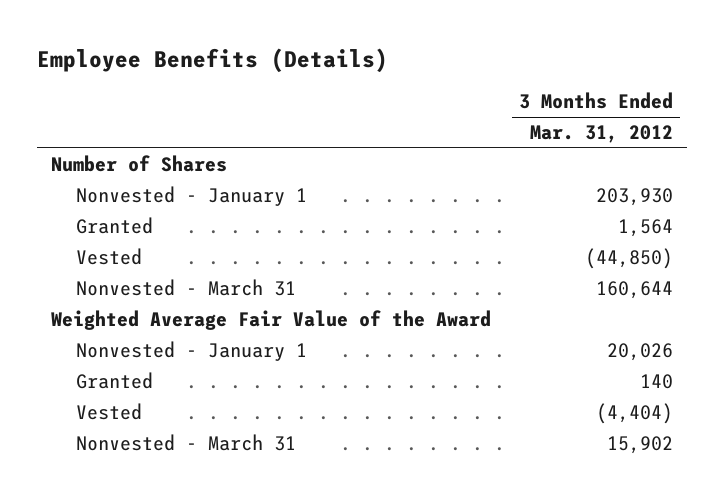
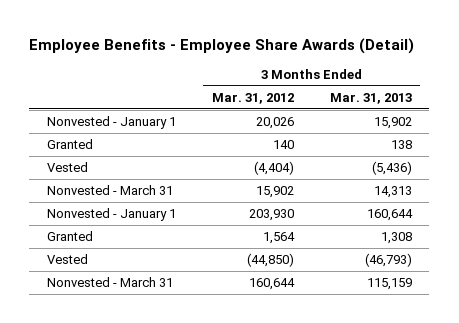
[36,47,388,73] Employee Benefits (Details) -> [29,37,415,54] Employee Benefits - Employee Share Awards (Detail)
none -> [329,92,412,104] Mar. 31, 2013
[50,155,227,173] Number of Shares -> none
[50,310,491,331] Weighted Average Fair Value of the Award -> none
[76,186,308,207] Nonvested - January 1 -> [47,208,177,222] Nonvested - January 1
[76,217,154,235] Granted -> [47,231,94,242] Granted
[76,248,143,266] Vested -> [47,254,89,265] Vested
[76,279,297,297] Nonvested - March 31 -> [47,277,174,288] Nonvested - March 31

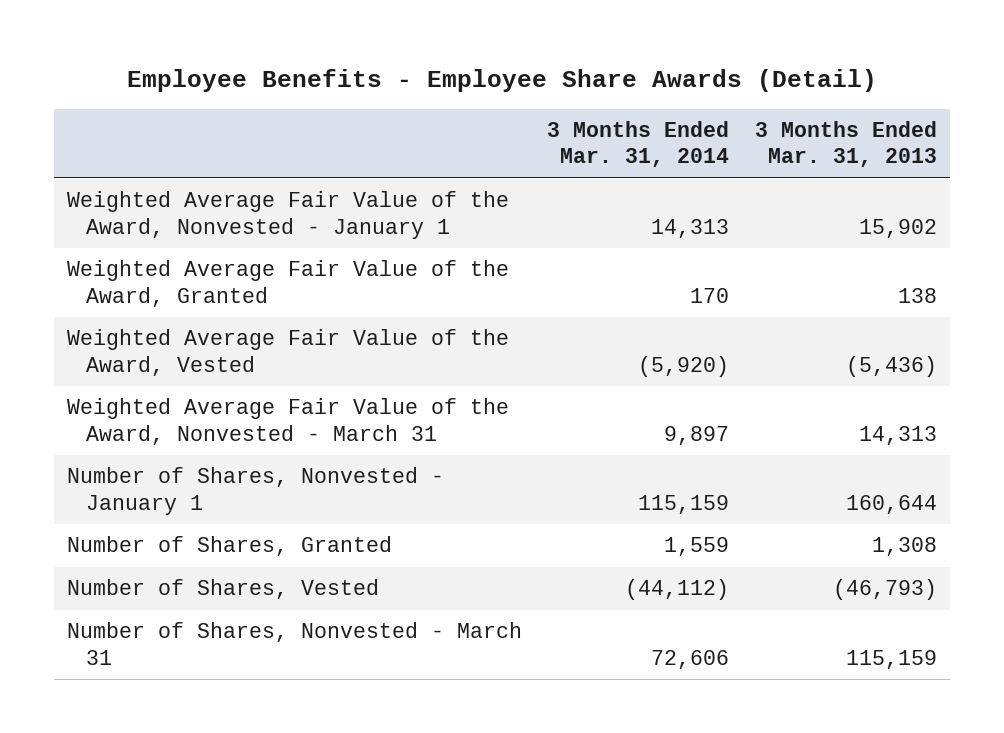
[211,92,294,104] Mar. 31, 2012 -> none
none -> [547,120,730,168] 3 Months Ended Mar. 31, 2014
[47,116,177,130] Nonvested - January 1 -> [66,191,509,239] Weighted Average Fair Value of the Award, Nonvested - January 1
[47,139,94,150] Granted -> [66,260,509,307] Weighted Average Fair Value of the Award, Granted
[47,162,89,173] Vested -> [66,329,509,376] Weighted Average Fair Value of the Award, Vested
[47,185,174,196] Nonvested - March 31 -> [66,398,509,445] Weighted Average Fair Value of the Award, Nonvested - March 31
[47,208,177,222] Nonvested - January 1 -> [66,467,444,515] Number of Shares, Nonvested - January 1
[47,231,94,242] Granted -> [66,536,392,557] Number of Shares, Granted
[47,254,89,265] Vested -> [66,579,379,600] Number of Shares, Vested
[47,277,174,288] Nonvested - March 31 -> [66,622,522,665] Number of Shares, Nonvested - March 31

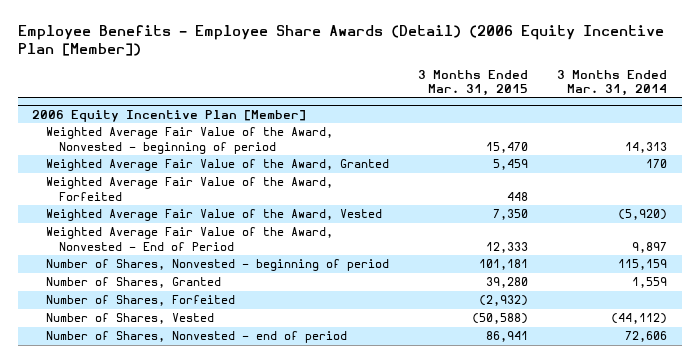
[126,69,877,93] Employee Benefits - Employee Share Awards (Detail) -> [17,24,664,56] Employee Benefits - Employee Share Awards (Detail) (2006 Equity Incentive Plan [Member])
[754,120,937,168] 3 Months Ended Mar. 31, 2013 -> none
none -> [417,69,528,96] 3 Months Ended Mar. 31, 2015
none -> [32,109,307,122] 2006 Equity Incentive Plan [Member]
[66,191,509,239] Weighted Average Fair Value of the Award, Nonvested - January 1 -> [45,127,333,154] Weighted Average Fair Value of the Award, Nonvested - beginning of period
none -> [45,177,333,201] Weighted Average Fair Value of the Award, Forfeited
[66,398,509,445] Weighted Average Fair Value of the Award, Nonvested - March 31 -> [45,227,333,251] Weighted Average Fair Value of the Award, Nonvested - End of Period
[66,467,444,515] Number of Shares, Nonvested - January 1 -> [45,259,389,272] Number of Shares, Nonvested - beginning of period
none -> [45,295,235,307] Number of Shares, Forfeited
[66,622,522,665] Number of Shares, Nonvested - March 31 -> [45,331,347,344] Number of Shares, Nonvested - end of period

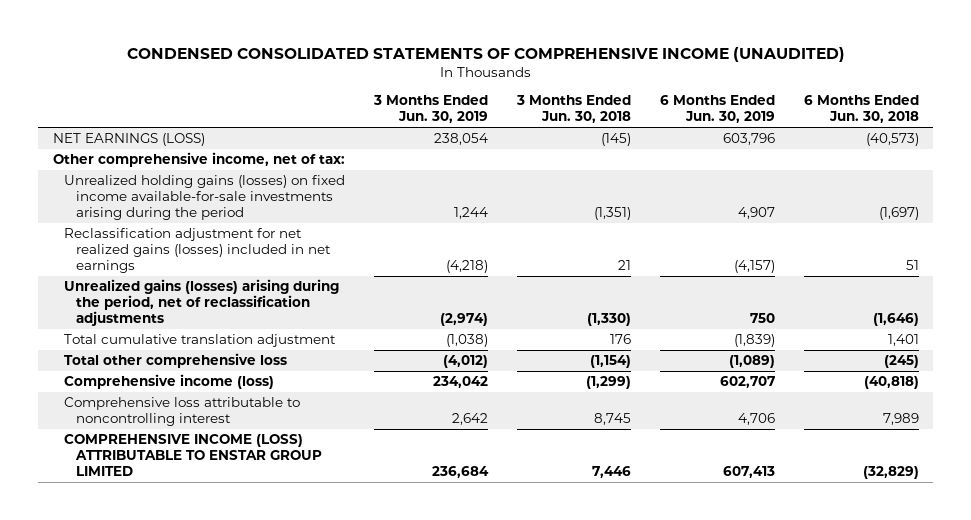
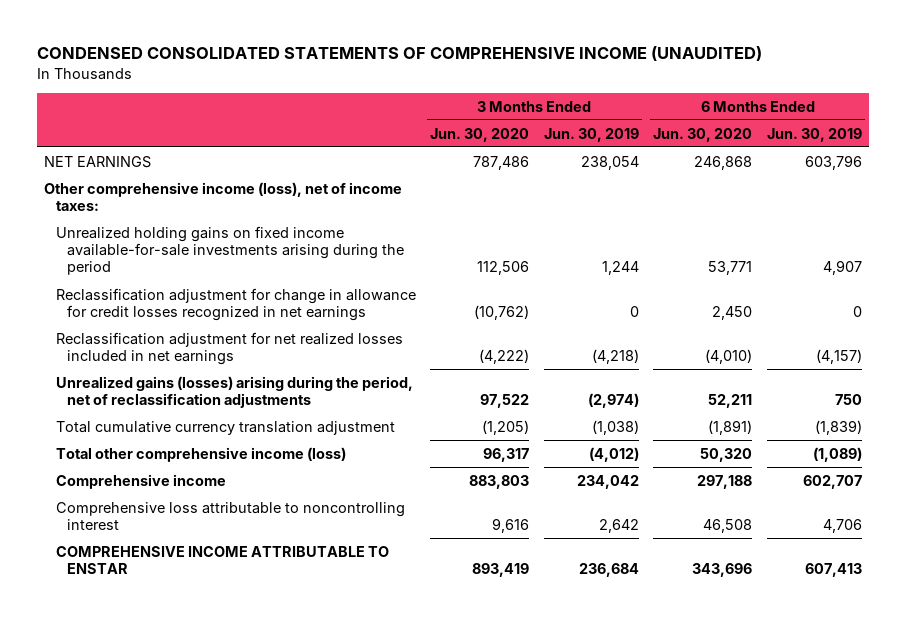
[515,95,631,124] 3 Months Ended Jun. 30, 2018 -> none
[803,95,919,124] 6 Months Ended Jun. 30, 2018 -> none
none -> [430,127,530,142] Jun. 30, 2020
none -> [653,127,753,142] Jun. 30, 2020
[52,133,205,147] NET EARNINGS (LOSS) -> [43,155,151,168] NET EARNINGS
[52,152,345,168] Other comprehensive income, net of tax: -> [43,181,402,212] Other comprehensive income (loss), net of income taxes:
[64,175,346,221] Unrealized holding gains (losses) on fixed income available-for-sale investments arising during the period -> [55,225,405,276] Unrealized holding gains on fixed income available-for-sale investments arising during the period
none -> [55,287,416,322] Reclassification adjustment for change in allowance for credit losses recognized in net earnings
[64,228,331,274] Reclassification adjustment for net realized gains (losses) included in net earnings -> [55,331,403,366] Reclassification adjustment for net realized losses included in net earnings
[64,334,337,348] Total cumulative translation adjustment -> [55,420,395,435] Total cumulative currency translation adjustment
[64,353,288,369] Total other comprehensive loss -> [55,446,346,462] Total other comprehensive income (loss)
[64,374,275,390] Comprehensive income (loss) -> [55,473,226,489] Comprehensive income
[64,434,322,477] COMPREHENSIVE INCOME (LOSS) ATTRIBUTABLE TO ENSTAR GROUP LIMITED -> [55,545,389,575] COMPREHENSIVE INCOME ATTRIBUTABLE TO ENSTAR

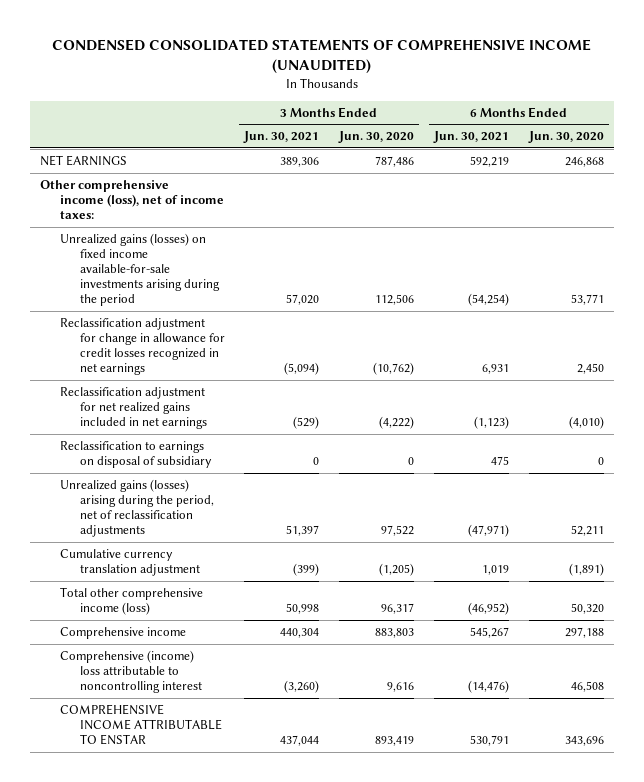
[543,127,639,142] Jun. 30, 2019 -> none
[766,127,862,142] Jun. 30, 2019 -> none
none -> [243,131,320,144] Jun. 30, 2021
none -> [432,131,509,144] Jun. 30, 2021
[55,225,405,276] Unrealized holding gains on fixed income available-for-sale investments arising during the period -> [59,232,220,307] Unrealized gains (losses) on fixed income available-for-sale investments arising during the period
[55,331,403,366] Reclassification adjustment for net realized losses included in net earnings -> [59,386,207,430] Reclassification adjustment for net realized gains included in net earnings
none -> [59,440,212,469] Reclassification to earnings on disposal of subsidiary
[55,420,395,435] Total cumulative currency translation adjustment -> [59,548,200,577] Cumulative currency translation adjustment
[55,501,405,531] Comprehensive loss attributable to noncontrolling interest -> [59,649,202,694] Comprehensive (income) loss attributable to noncontrolling interest

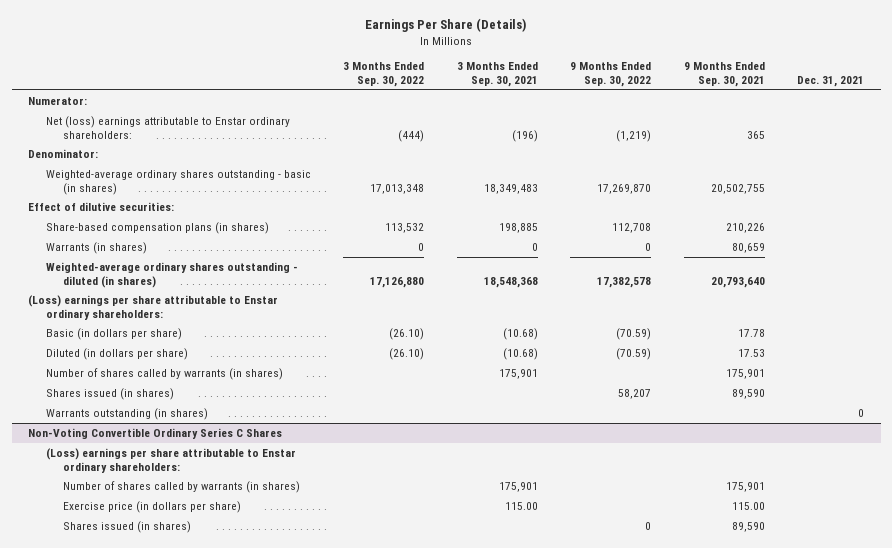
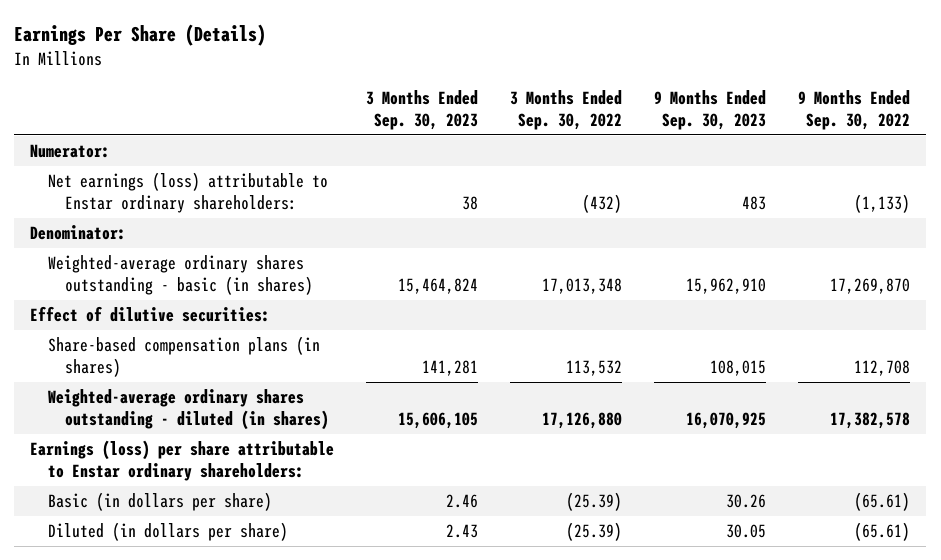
[456,62,538,87] 3 Months Ended Sep. 30, 2021 -> none
[683,62,765,87] 9 Months Ended Sep. 30, 2021 -> none
[797,75,865,87] Dec. 31, 2021 -> none
none -> [366,89,479,131] 3 Months Ended Sep. 30, 2023
none -> [654,89,767,131] 9 Months Ended Sep. 30, 2023
[45,115,290,139] Net (loss) earnings attributable to Enstar ordinary shareholders: -> [47,172,328,214] Net earnings (loss) attributable to Enstar ordinary shareholders:
[398,129,425,142] (444) -> [582,194,623,214] (432)
[616,129,652,142] (1,219) -> [854,194,911,214] (1,133)
[45,241,147,254] Warrants (in shares) -> none
[45,367,283,380] Number of shares called by warrants (in shares) -> none
[45,387,174,400] Shares issued (in shares) -> none
[45,407,208,420] Warrants outstanding (in shares) -> none
[27,427,282,439] Non-Voting Convertible Ordinary Series C Shares -> none
[45,447,296,473] (Loss) earnings per share attributable to Enstar ordinary shareholders: -> none
[63,480,301,493] Number of shares called by warrants (in shares) -> none
[63,500,242,513] Exercise price (in dollars per share) -> none
[63,520,192,533] Shares issued (in shares) -> none
[27,294,278,320] (Loss) earnings per share attributable to Enstar ordinary shareholders: -> [30,440,335,482] Earnings (loss) per share attributable to Enstar ordinary shareholders:
[389,327,425,340] (26.10) -> [566,492,623,512] (25.39)
[616,327,652,340] (70.59) -> [854,492,911,512] (65.61)
[389,347,425,360] (26.10) -> [566,522,623,542] (25.39)
[616,347,652,360] (70.59) -> [854,522,911,542] (65.61)

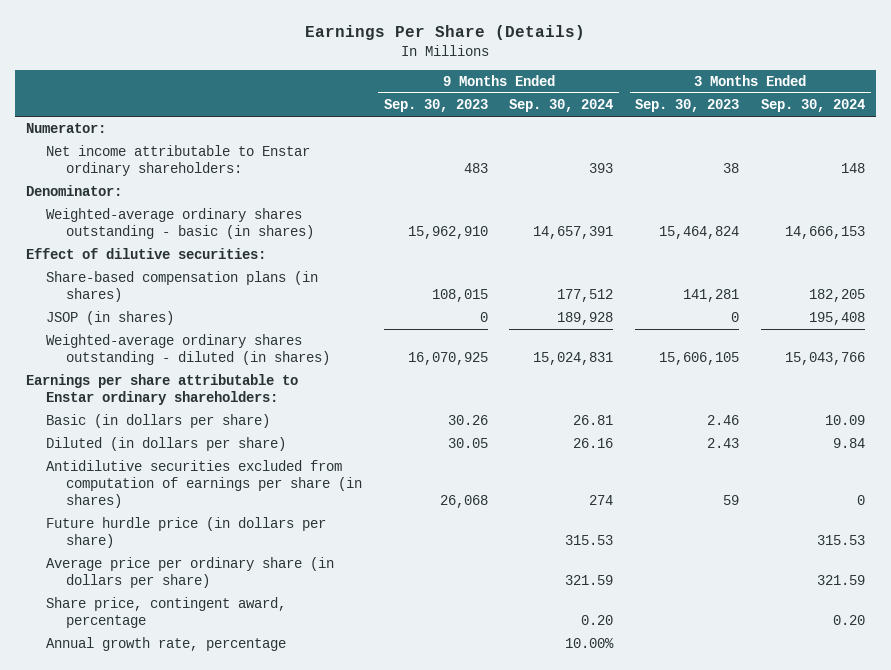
[510,89,623,131] 3 Months Ended Sep. 30, 2022 -> none
[798,89,911,131] 9 Months Ended Sep. 30, 2022 -> none
none -> [509,99,614,113] Sep. 30, 2024
none -> [761,99,866,113] Sep. 30, 2024
[47,172,328,214] Net earnings (loss) attributable to Enstar ordinary shareholders: -> [45,145,310,177] Net income attributable to Enstar ordinary shareholders:
none -> [45,311,174,326] JSOP (in shares)
[30,440,335,482] Earnings (loss) per share attributable to Enstar ordinary shareholders: -> [25,374,298,406] Earnings per share attributable to Enstar ordinary shareholders:
none -> [45,460,362,509] Antidilutive securities excluded from computation of earnings per share (in shares)
none -> [45,517,326,549] Future hurdle price (in dollars per share)
none -> [45,557,334,589] Average price per ordinary share (in dollars per share)
none -> [45,597,286,629] Share price, contingent award, percentage
none -> [45,637,286,652] Annual growth rate, percentage

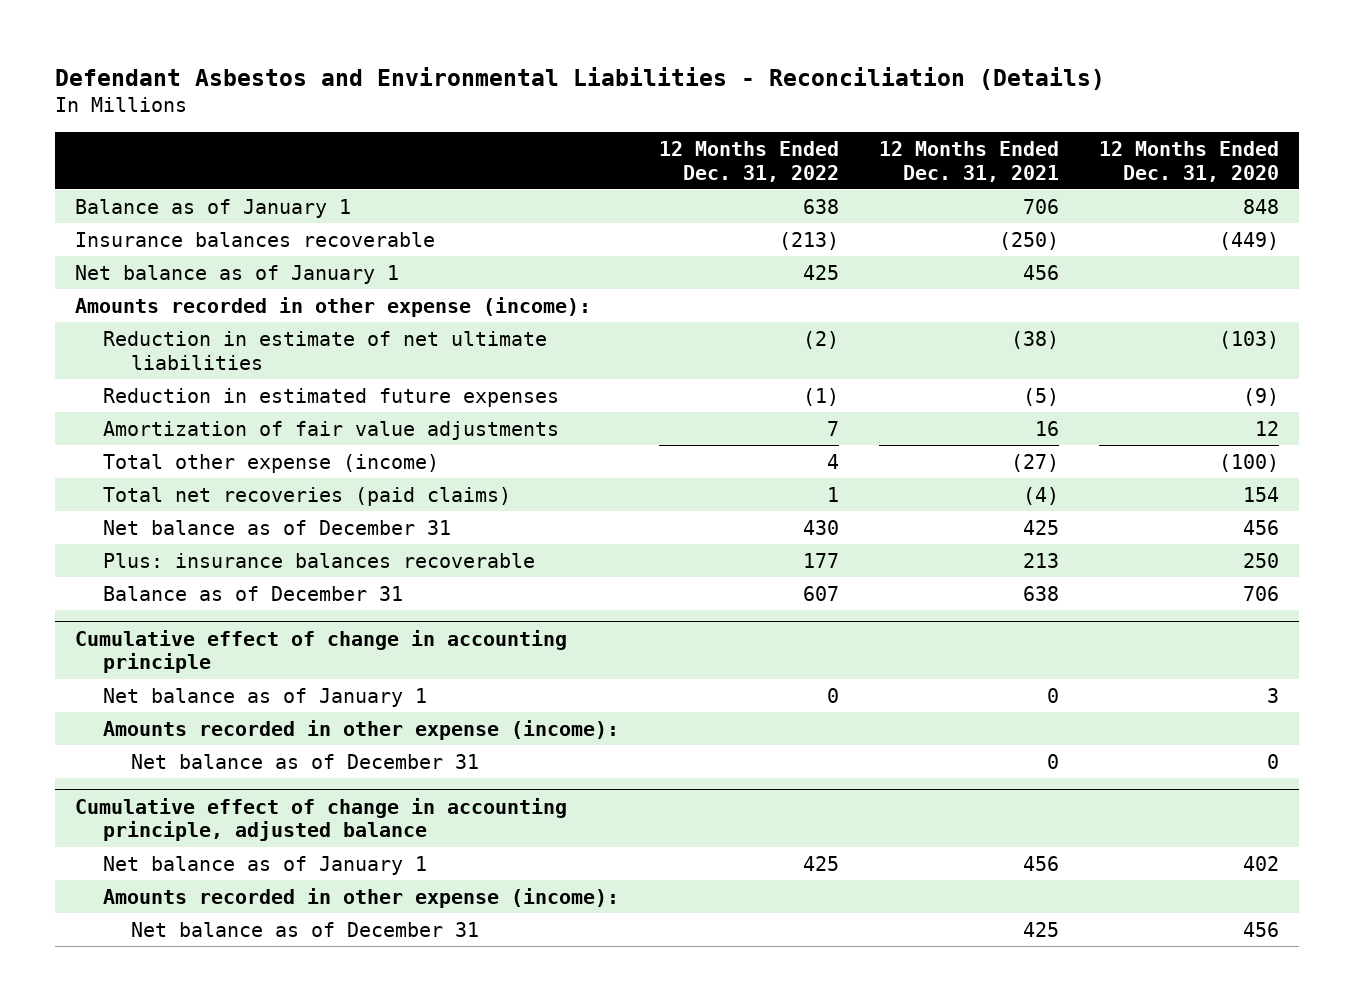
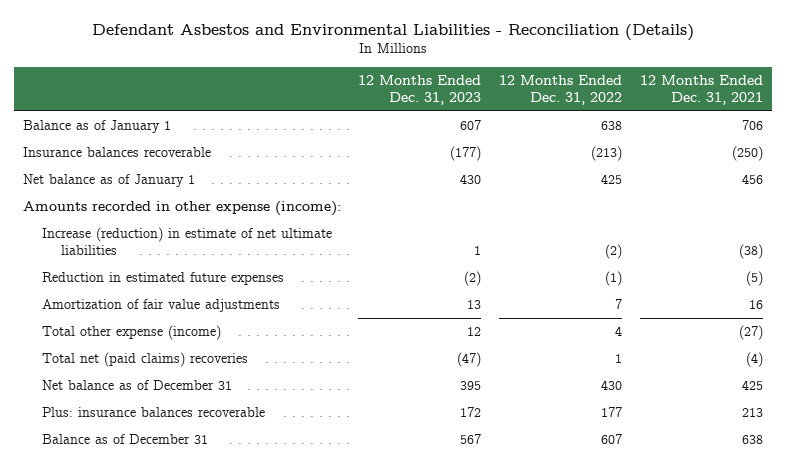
[1099,140,1280,182] 12 Months Ended Dec. 31, 2020 -> none
none -> [358,75,482,105] 12 Months Ended Dec. 31, 2023
[102,330,547,370] Reduction in estimate of net ultimate liabilities -> [41,227,332,256] Increase (reduction) in estimate of net ultimate liabilities
[102,486,511,506] Total net recoveries (paid claims) -> [41,352,248,368] Total net (paid claims) recoveries
[75,629,568,674] Cumulative effect of change in accounting principle -> none
[102,687,427,707] Net balance as of January 1 -> none
[102,719,619,740] Amounts recorded in other expense (income): -> none
[130,753,479,769] Net balance as of December 31 -> none
[75,797,568,842] Cumulative effect of change in accounting principle, adjusted balance -> none
[102,855,427,875] Net balance as of January 1 -> none
[102,887,619,908] Amounts recorded in other expense (income): -> none
[130,921,479,937] Net balance as of December 31 -> none

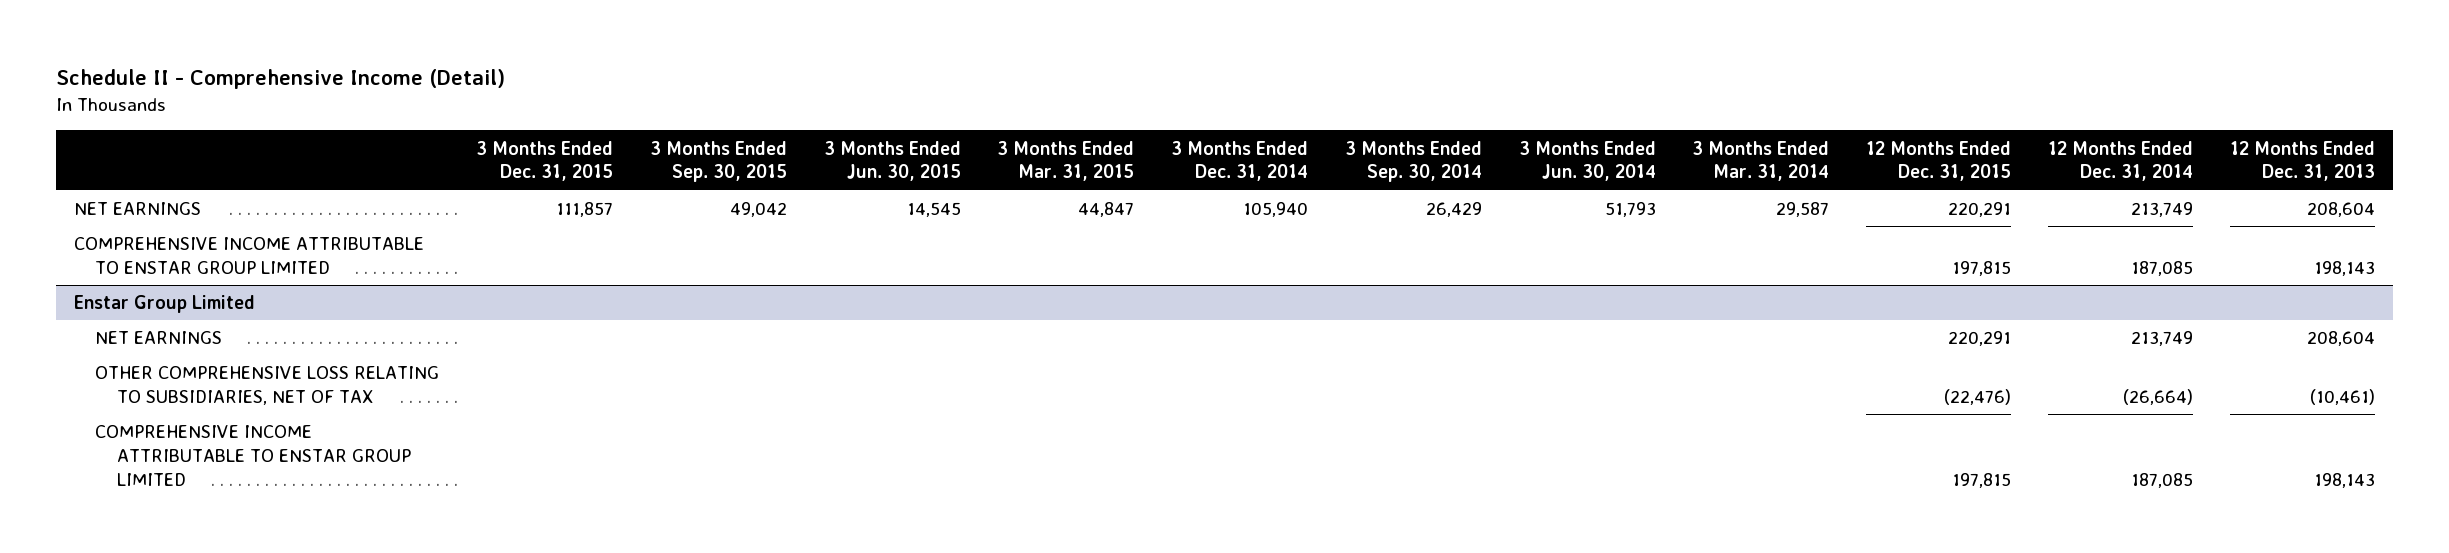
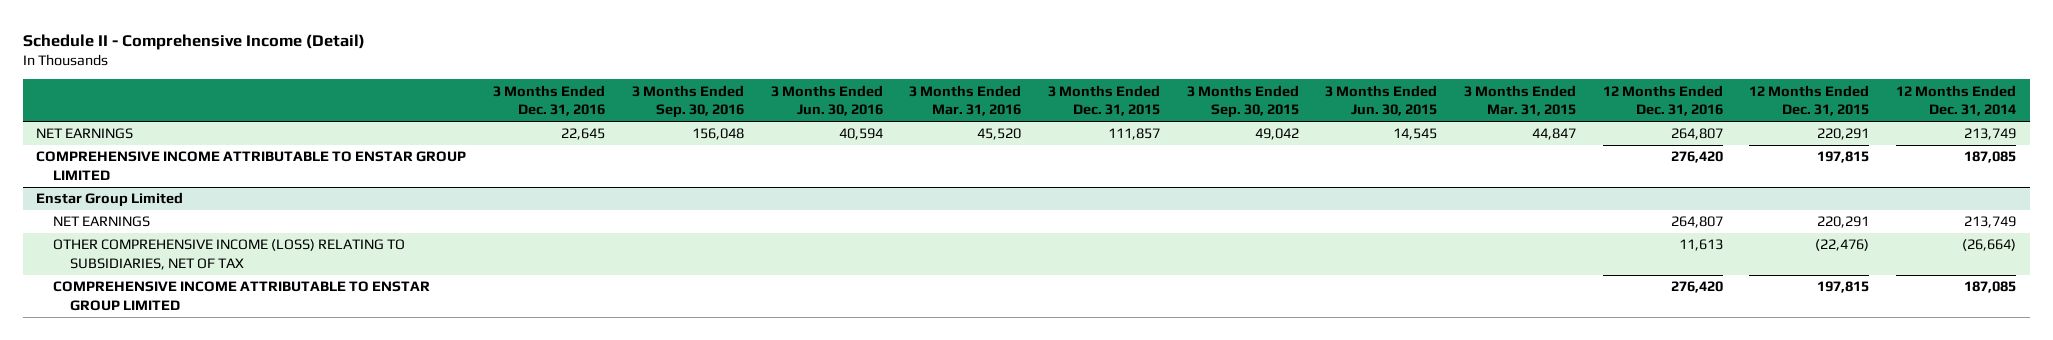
[1171,140,1309,182] 3 Months Ended Dec. 31, 2014 -> none
[1344,140,1482,183] 3 Months Ended Sep. 30, 2014 -> none
[1518,140,1656,182] 3 Months Ended Jun. 30, 2014 -> none
[1692,140,1830,182] 3 Months Ended Mar. 31, 2014 -> none
[2229,140,2375,182] 12 Months Ended Dec. 31, 2013 -> none
none -> [493,84,606,117] 3 Months Ended Dec. 31, 2016
none -> [631,84,744,119] 3 Months Ended Sep. 30, 2016
none -> [770,84,883,117] 3 Months Ended Jun. 30, 2016
none -> [909,84,1022,117] 3 Months Ended Mar. 31, 2016
none -> [1602,84,1723,117] 12 Months Ended Dec. 31, 2016
[95,366,440,406] OTHER COMPREHENSIVE LOSS RELATING TO SUBSIDIARIES, NET OF TAX -> [53,239,406,270] OTHER COMPREHENSIVE INCOME (LOSS) RELATING TO SUBSIDIARIES, NET OF TAX

